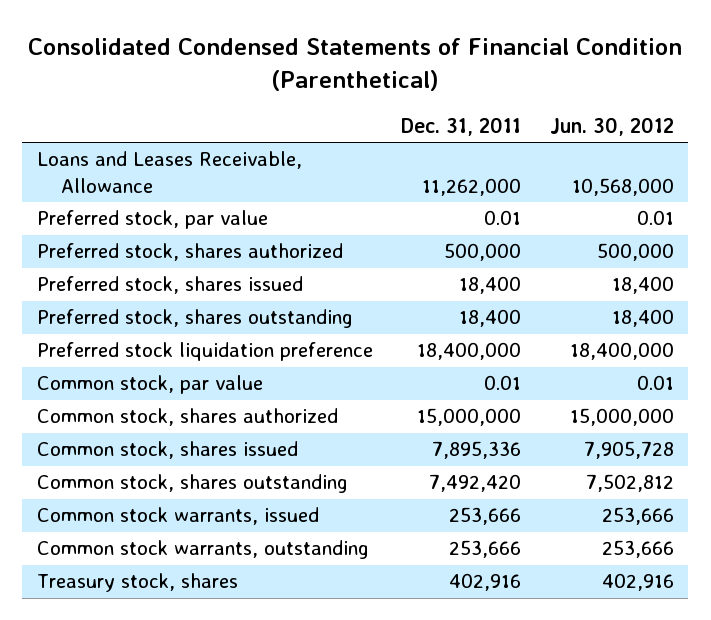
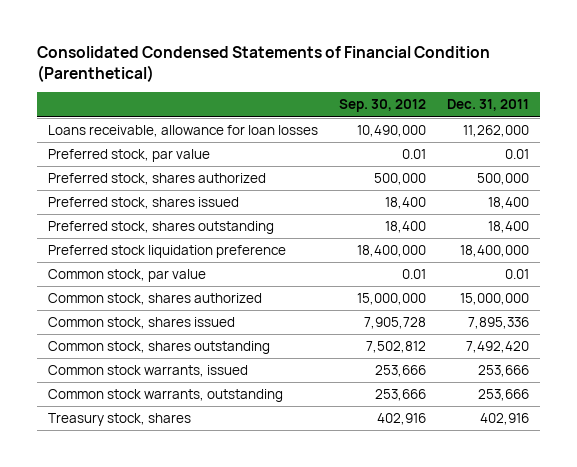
[549,117,674,137] Jun. 30, 2012 -> none
none -> [339,99,427,113] Sep. 30, 2012
[36,151,302,193] Loans and Leases Receivable, Allowance -> [47,125,318,138] Loans receivable, allowance for loan losses

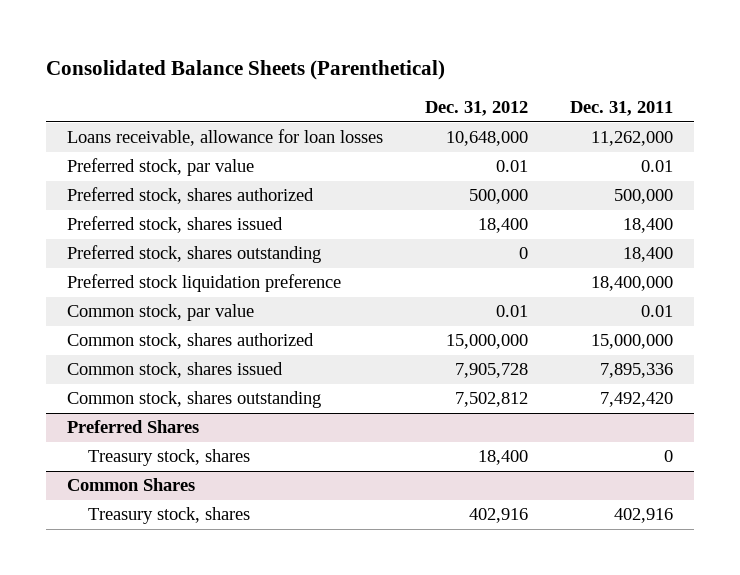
[37,46,491,82] Consolidated Condensed Statements of Financial Condition (Parenthetical) -> [46,59,446,80] Consolidated Balance Sheets (Parenthetical)
[339,99,427,113] Sep. 30, 2012 -> none
none -> [425,101,529,117] Dec. 31, 2012
[47,365,248,378] Common stock warrants, issued -> none
[47,389,283,403] Common stock warrants, outstanding -> none
none -> [67,420,200,434] Preferred Shares
none -> [87,449,250,467] Treasury stock, shares
none -> [67,478,196,492] Common Shares

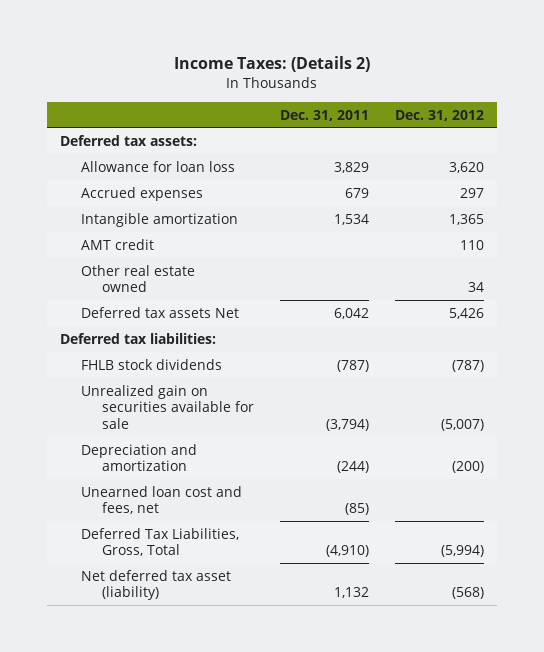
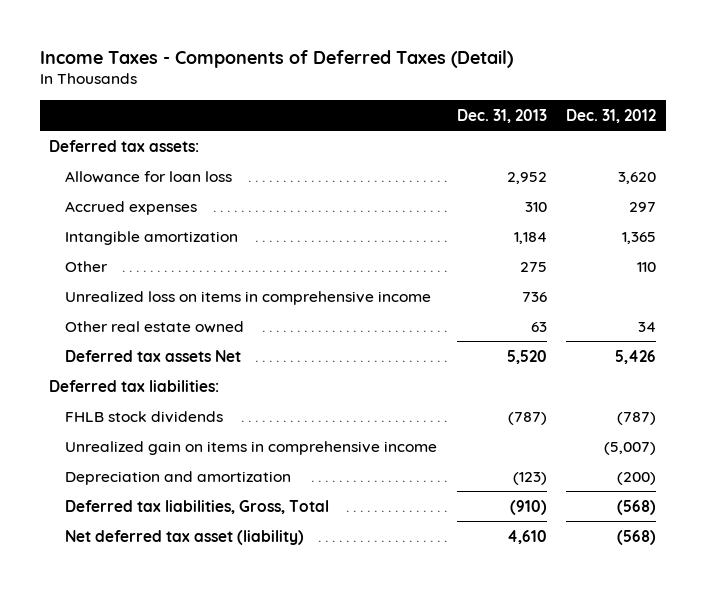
[174,55,371,72] Income Taxes: (Details 2) -> [39,49,513,68] Income Taxes - Components of Deferred Taxes (Detail)
[279,109,369,121] Dec. 31, 2011 -> none
none -> [456,108,547,123] Dec. 31, 2013
[80,238,154,250] AMT credit -> none
none -> [64,260,108,272] Other
none -> [64,290,431,305] Unrealized loss on items in comprehensive income
[80,384,254,430] Unrealized gain on securities available for sale -> none
none -> [64,440,437,455] Unrealized gain on items in comprehensive income
[80,485,242,515] Unearned loan cost and fees, net -> none
[80,527,239,557] Deferred Tax Liabilities, Gross, Total -> [64,499,329,514] Deferred tax liabilities, Gross, Total
[441,545,485,558] (5,994) -> [617,499,657,515] (568)

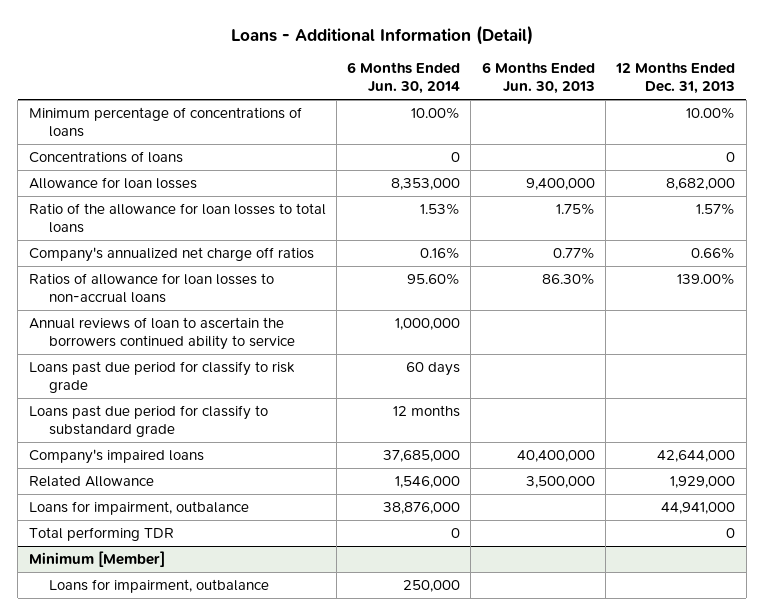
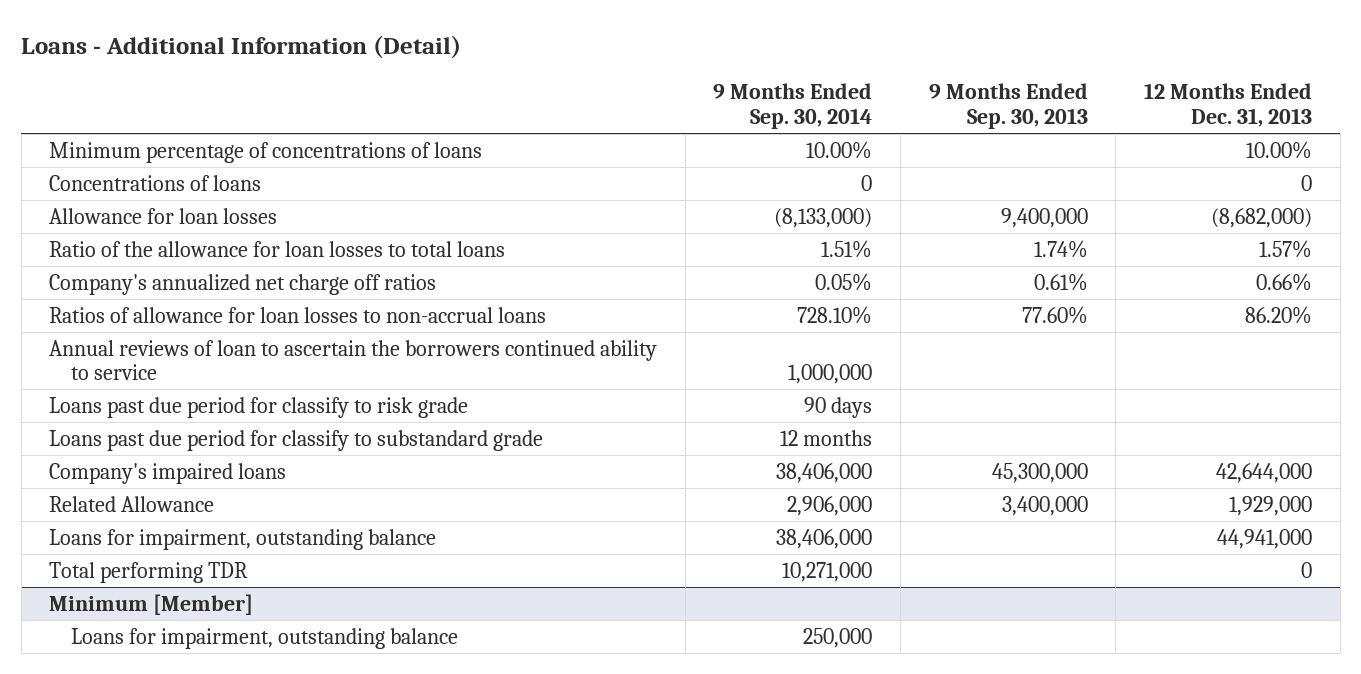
[347,62,461,95] 6 Months Ended Jun. 30, 2014 -> none
[481,62,595,95] 6 Months Ended Jun. 30, 2013 -> none
none -> [713,83,873,130] 9 Months Ended Sep. 30, 2014
none -> [928,83,1088,130] 9 Months Ended Sep. 30, 2013
[666,177,736,190] 8,682,000 -> [1211,207,1313,228] (8,682,000)
[677,272,736,285] 139.00% -> [1245,305,1313,324] 86.20%
[28,500,249,515] Loans for impairment, outbalance -> [49,528,437,550] Loans for impairment, outstanding balance
[49,578,270,593] Loans for impairment, outbalance -> [71,627,459,649] Loans for impairment, outstanding balance

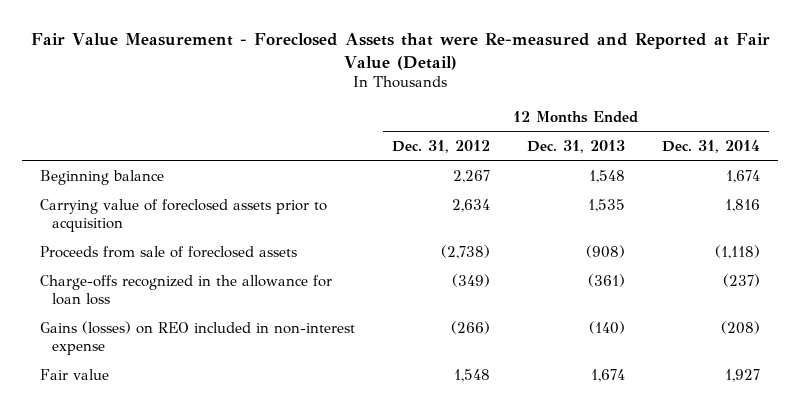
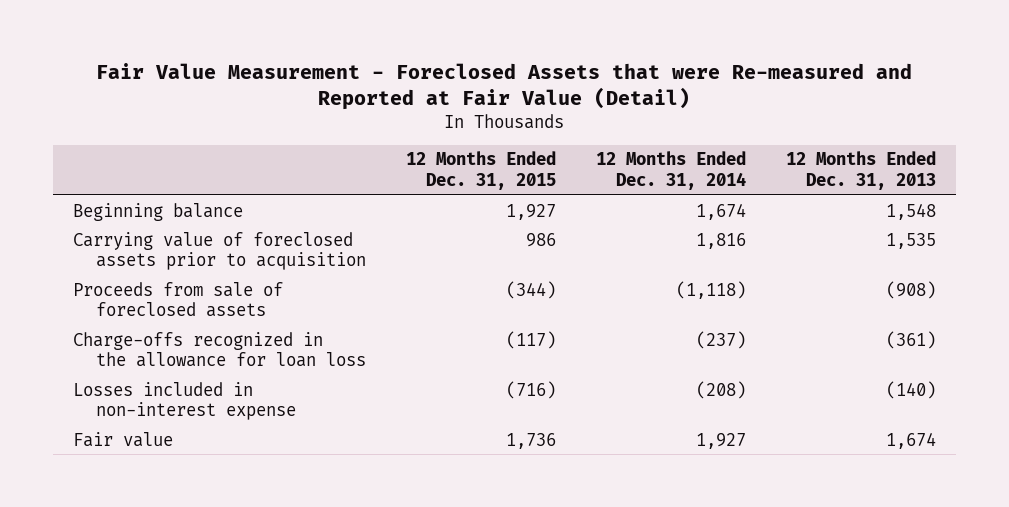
[391,139,490,153] Dec. 31, 2012 -> none
none -> [406,151,557,190] 12 Months Ended Dec. 31, 2015
[40,320,356,355] Gains (losses) on REO included in non-interest expense -> [72,381,297,421] Losses included in non-interest expense

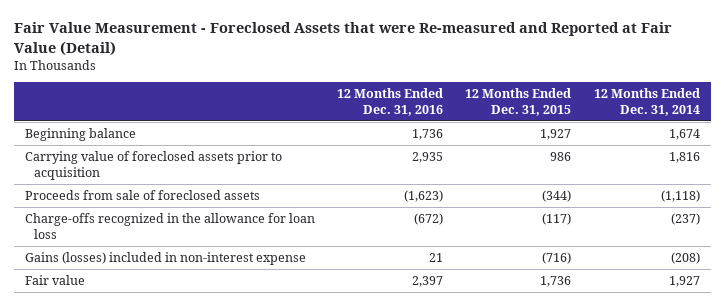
[785,151,936,190] 12 Months Ended Dec. 31, 2013 -> none
none -> [337,88,444,116] 12 Months Ended Dec. 31, 2016
[72,381,297,421] Losses included in non-interest expense -> [25,252,307,266] Gains (losses) included in non-interest expense

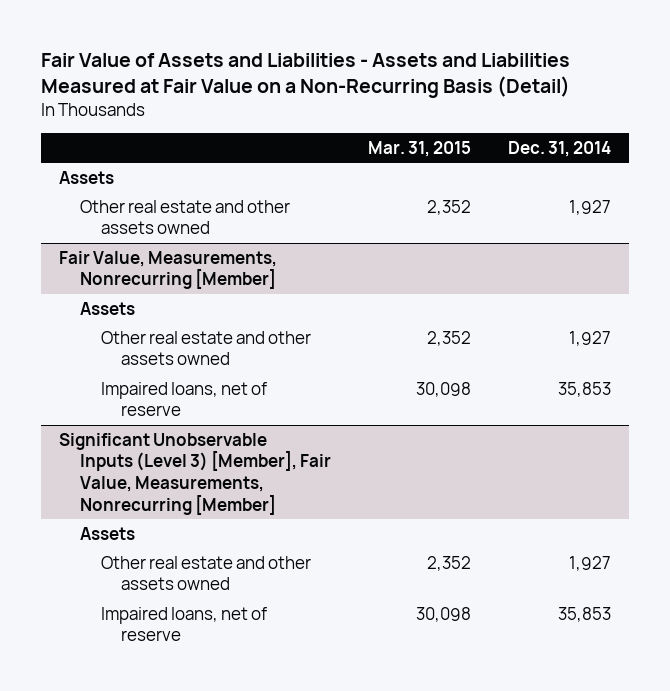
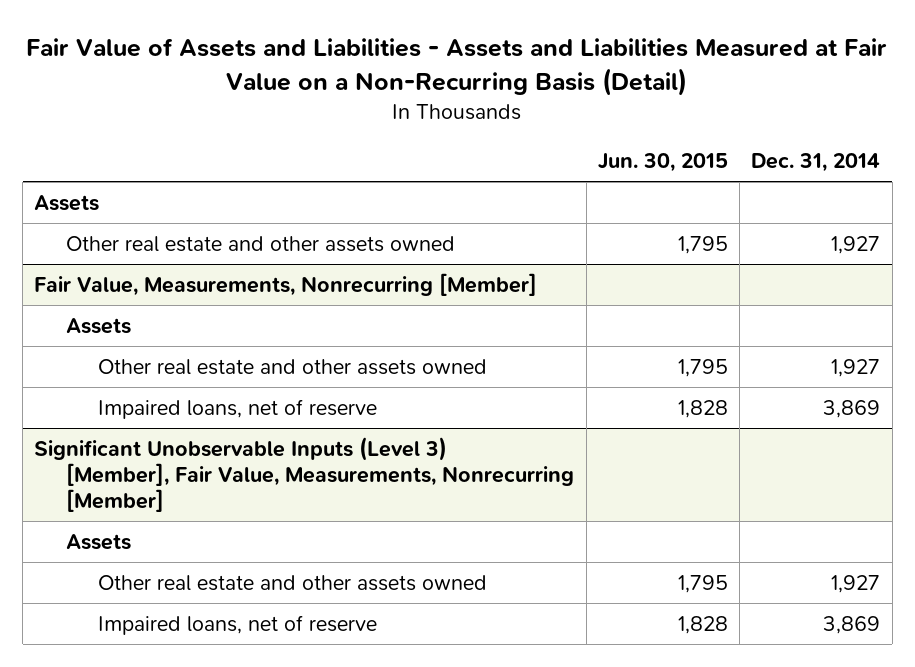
[367,140,471,157] Mar. 31, 2015 -> none
none -> [597,153,728,173] Jun. 30, 2015
[557,381,611,397] 35,853 -> [823,399,881,418] 3,869
[557,606,611,622] 35,853 -> [823,615,881,634] 3,869

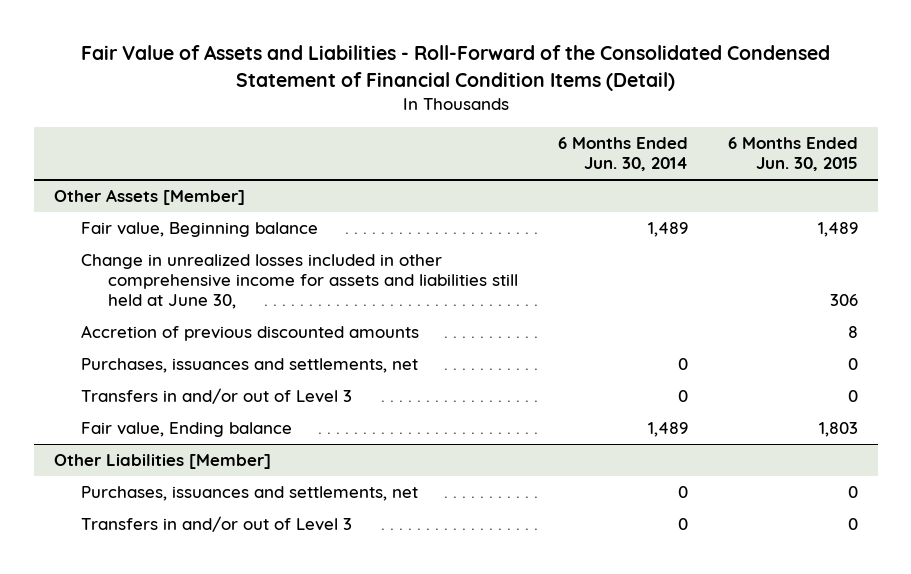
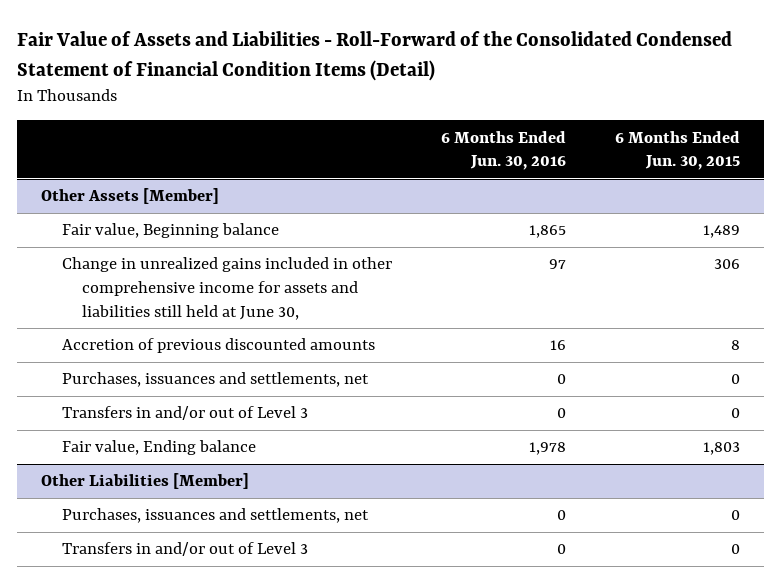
[557,137,688,172] 6 Months Ended Jun. 30, 2014 -> none
none -> [440,130,566,171] 6 Months Ended Jun. 30, 2016
[80,254,518,310] Change in unrealized losses included in other comprehensive income for assets and liabilities still held at June 30, -> [61,257,392,321] Change in unrealized gains included in other comprehensive income for assets and liabilities still held at June 30,

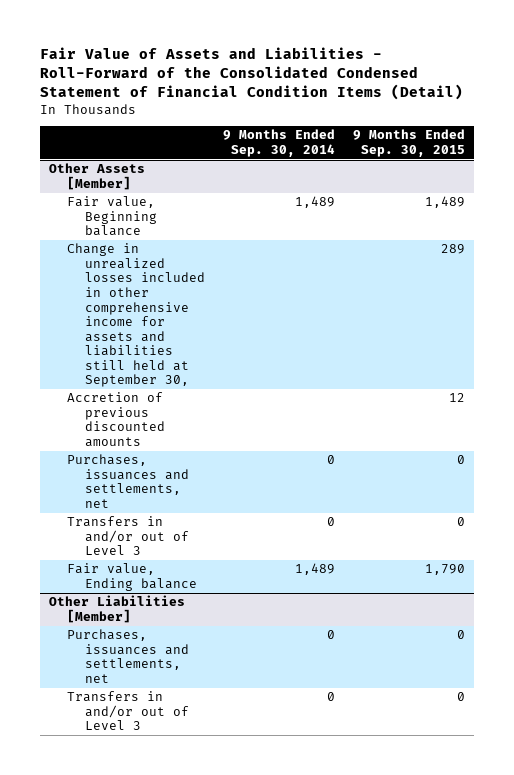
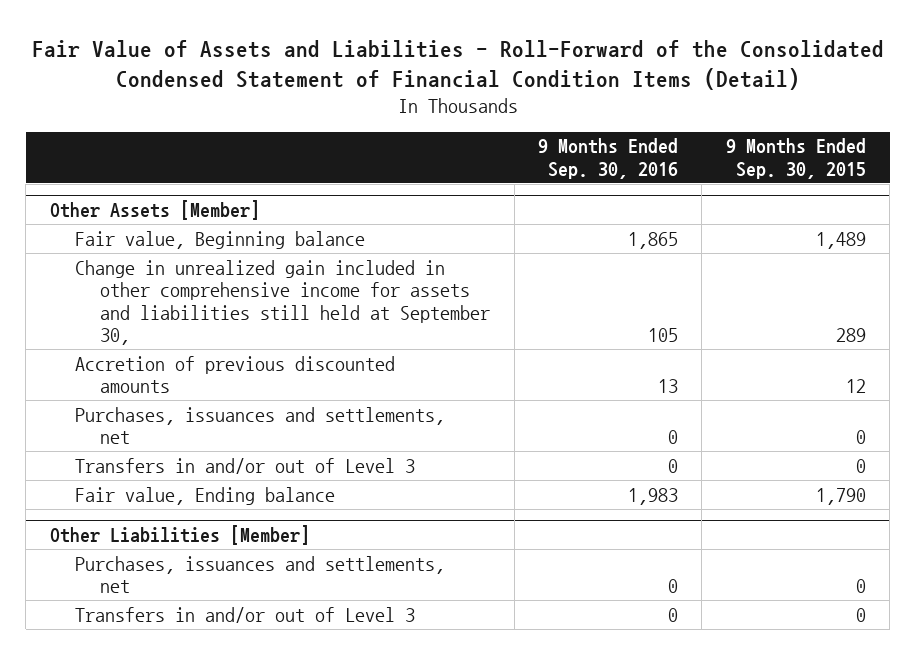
[223,129,336,158] 9 Months Ended Sep. 30, 2014 -> none
none -> [537,138,678,179] 9 Months Ended Sep. 30, 2016
[67,243,206,388] Change in unrealized losses included in other comprehensive income for assets and liabilities still held at September 30, -> [74,259,491,346] Change in unrealized gain included in other comprehensive income for assets and liabilities still held at September 30,

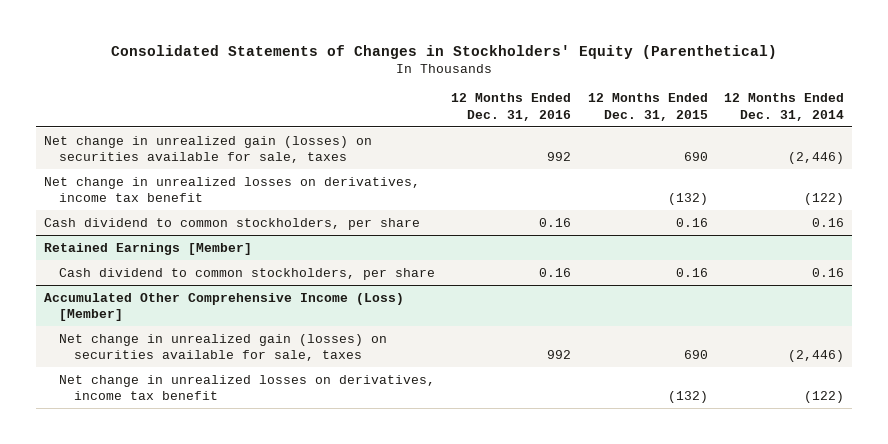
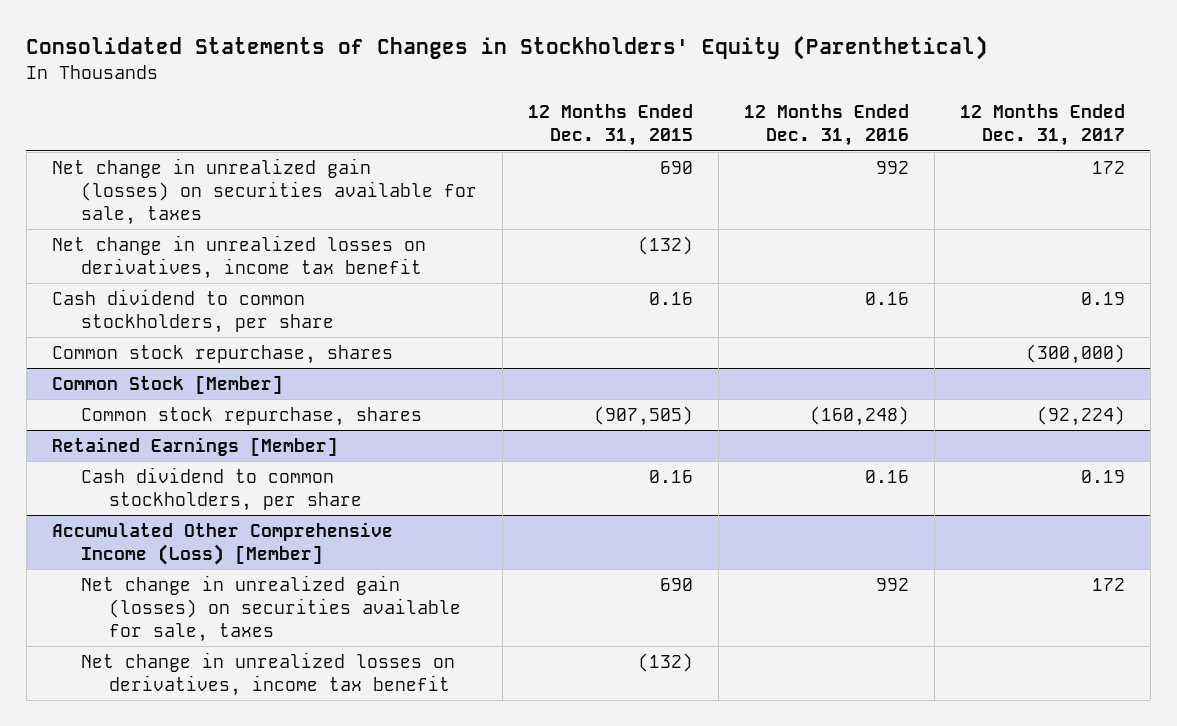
[723,93,844,121] 12 Months Ended Dec. 31, 2014 -> none
none -> [959,104,1125,147] 12 Months Ended Dec. 31, 2017
none -> [51,344,393,364] Common stock repurchase, shares
none -> [51,374,283,394] Common Stock [Member]
none -> [80,406,422,426] Common stock repurchase, shares

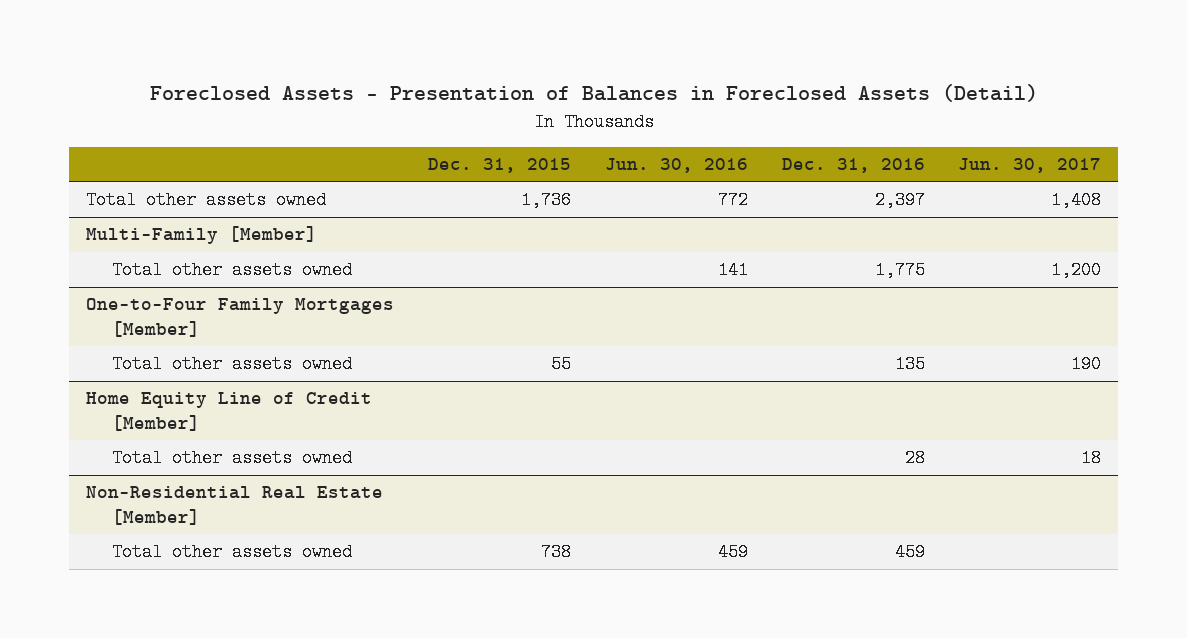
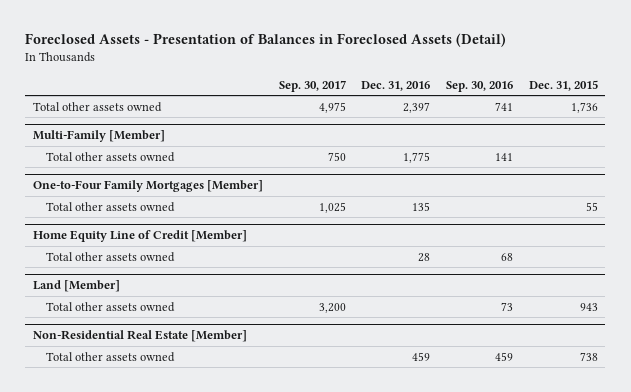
[604,158,748,174] Jun. 30, 2016 -> none
[958,158,1102,174] Jun. 30, 2017 -> none
none -> [278,79,346,92] Sep. 30, 2017
none -> [445,80,513,92] Sep. 30, 2016
none -> [32,280,120,293] Land [Member]
none -> [45,301,175,312] Total other assets owned

